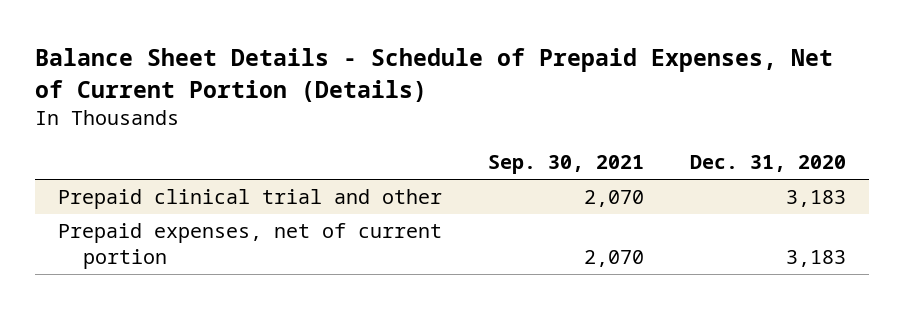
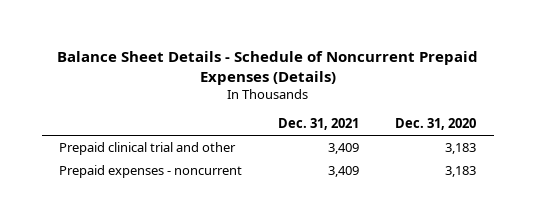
[35,48,834,102] Balance Sheet Details - Schedule of Prepaid Expenses, Net of Current Portion (Details) -> [56,50,478,85] Balance Sheet Details - Schedule of Noncurrent Prepaid Expenses (Details)
[488,155,645,175] Sep. 30, 2021 -> none
none -> [278,118,360,131] Dec. 31, 2021
[58,223,443,269] Prepaid expenses, net of current portion -> [59,165,243,179] Prepaid expenses - noncurrent

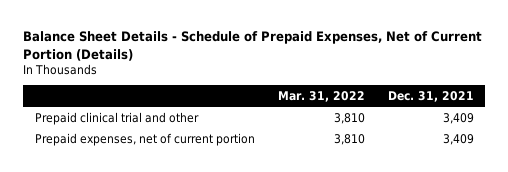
[56,50,478,85] Balance Sheet Details - Schedule of Noncurrent Prepaid Expenses (Details) -> [23,30,483,61] Balance Sheet Details - Schedule of Prepaid Expenses, Net of Current Portion (Details)
[394,118,476,131] Dec. 31, 2020 -> none
none -> [277,90,365,102] Mar. 31, 2022
[59,165,243,179] Prepaid expenses - noncurrent -> [34,132,255,146] Prepaid expenses, net of current portion

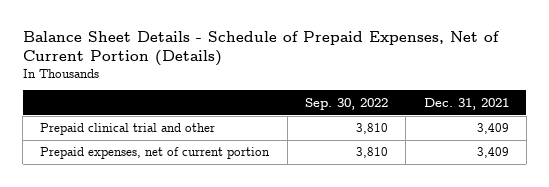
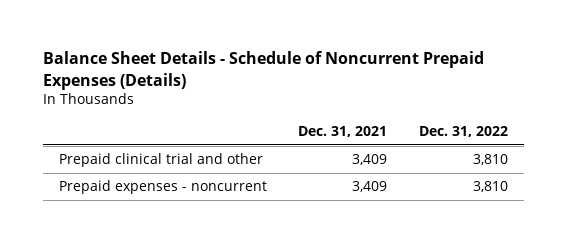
[22,30,500,67] Balance Sheet Details - Schedule of Prepaid Expenses, Net of Current Portion (Details) -> [42,51,484,90] Balance Sheet Details - Schedule of Noncurrent Prepaid Expenses (Details)
[304,97,388,110] Sep. 30, 2022 -> none
none -> [419,126,509,138] Dec. 31, 2022
[40,147,271,160] Prepaid expenses, net of current portion -> [58,180,267,195] Prepaid expenses - noncurrent

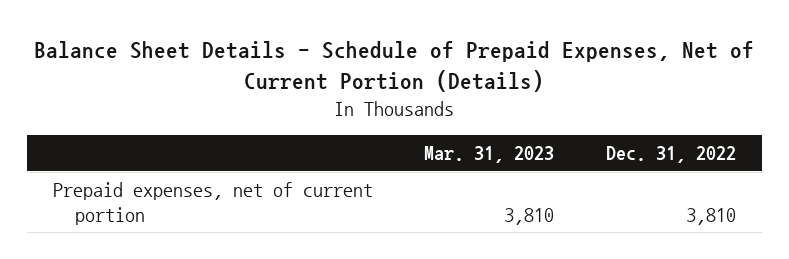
[42,51,484,90] Balance Sheet Details - Schedule of Noncurrent Prepaid Expenses (Details) -> [34,41,755,93] Balance Sheet Details - Schedule of Prepaid Expenses, Net of Current Portion (Details)
[298,126,388,138] Dec. 31, 2021 -> none
none -> [424,145,555,163] Mar. 31, 2023
[58,153,263,168] Prepaid clinical trial and other -> none
[58,180,267,195] Prepaid expenses - noncurrent -> [52,182,373,225] Prepaid expenses, net of current portion

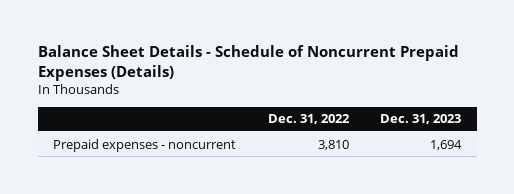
[34,41,755,93] Balance Sheet Details - Schedule of Prepaid Expenses, Net of Current Portion (Details) -> [37,45,459,82] Balance Sheet Details - Schedule of Noncurrent Prepaid Expenses (Details)
[424,145,555,163] Mar. 31, 2023 -> none
none -> [379,114,461,125] Dec. 31, 2023
[52,182,373,225] Prepaid expenses, net of current portion -> [53,138,237,152] Prepaid expenses - noncurrent

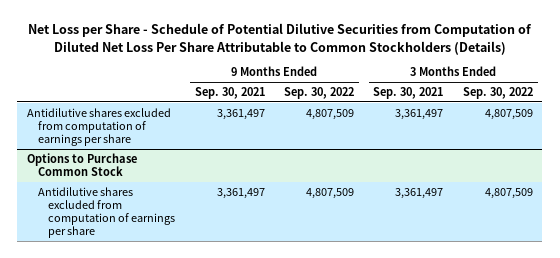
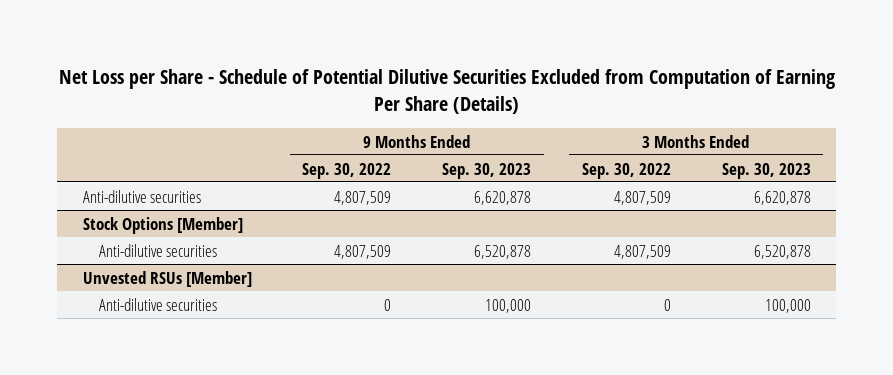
[27,23,532,55] Net Loss per Share - Schedule of Potential Dilutive Securities from Computation of Diluted Net Loss Per Share Attributable to Common Stockholders (Details) -> [58,68,835,114] Net Loss per Share - Schedule of Potential Dilutive Securities Excluded from Computation of Earning Per Share (Details)
[194,86,265,99] Sep. 30, 2021 -> none
[373,86,444,99] Sep. 30, 2021 -> none
none -> [442,162,532,179] Sep. 30, 2023
none -> [721,162,811,179] Sep. 30, 2023
[26,107,171,147] Antidilutive shares excluded from computation of earnings per share -> [82,189,201,203] Anti-dilutive securities
[26,152,137,176] Options to Purchase Common Stock -> [82,216,243,234] Stock Options [Member]
[37,186,176,239] Antidilutive shares excluded from computation of earnings per share -> [99,243,218,257] Anti-dilutive securities
none -> [82,270,252,287] Unvested RSUs [Member]
none -> [99,297,218,311] Anti-dilutive securities

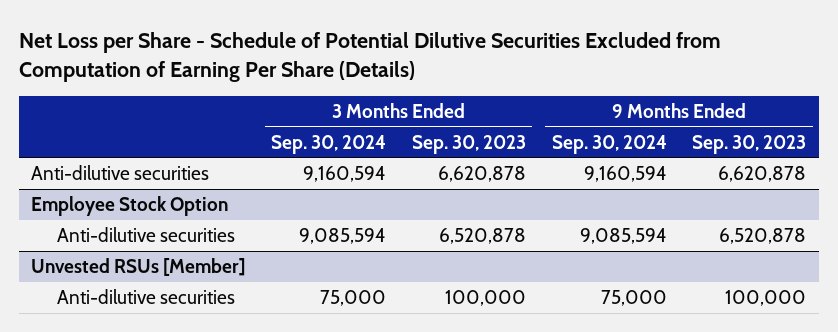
[302,162,392,179] Sep. 30, 2022 -> none
[581,162,671,179] Sep. 30, 2022 -> none
none -> [271,134,387,154] Sep. 30, 2024
none -> [551,134,667,154] Sep. 30, 2024
[82,216,243,234] Stock Options [Member] -> [31,196,229,217] Employee Stock Option

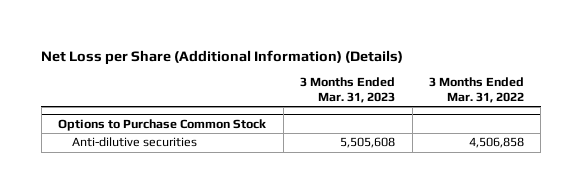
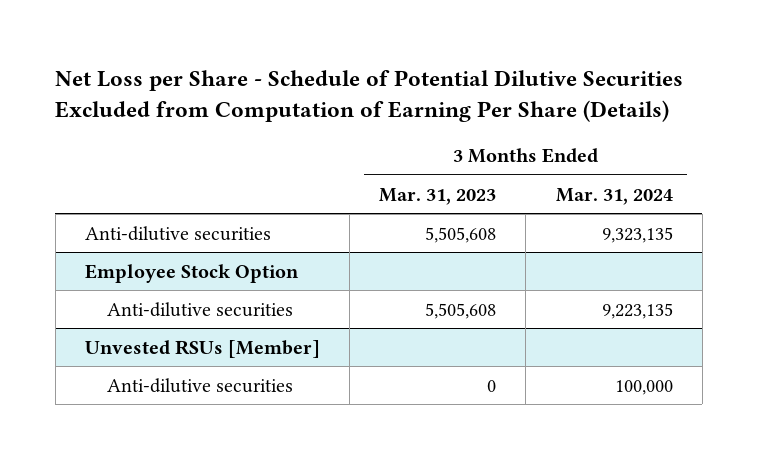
[41,49,404,65] Net Loss per Share (Additional Information) (Details) -> [55,69,684,122] Net Loss per Share - Schedule of Potential Dilutive Securities Excluded from Computation of Earning Per Share (Details)
[429,77,525,103] 3 Months Ended Mar. 31, 2022 -> none
none -> [555,187,673,205] Mar. 31, 2024
[58,118,267,131] Options to Purchase Common Stock -> none
none -> [84,263,299,283] Employee Stock Option
none -> [107,301,294,317] Anti-dilutive securities
none -> [84,339,320,358] Unvested RSUs [Member]
none -> [107,377,294,393] Anti-dilutive securities

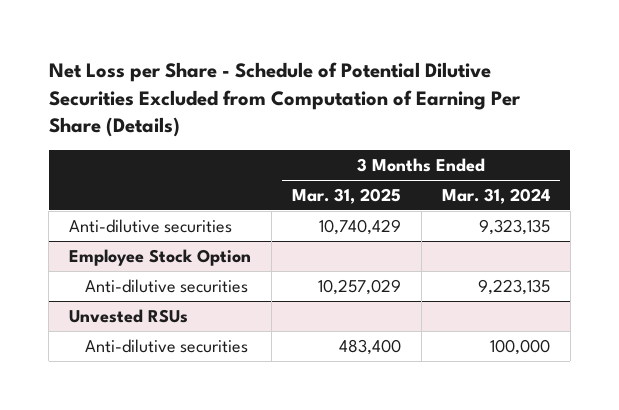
[379,187,497,205] Mar. 31, 2023 -> none
none -> [292,187,402,204] Mar. 31, 2025
[84,339,320,358] Unvested RSUs [Member] -> [69,308,189,323] Unvested RSUs

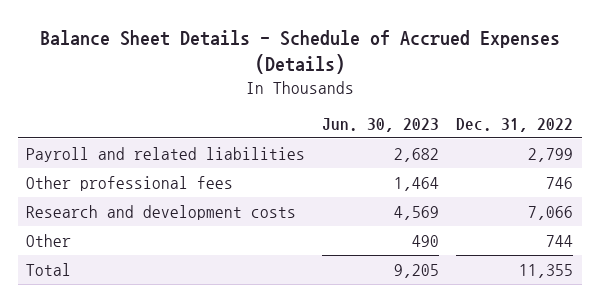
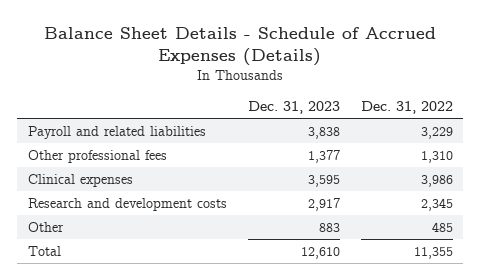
[322,118,440,133] Jun. 30, 2023 -> none
none -> [247,101,340,115] Dec. 31, 2023
[528,147,574,162] 2,799 -> [420,126,453,139] 3,229
[546,176,574,189] 746 -> [420,150,453,163] 1,310
none -> [27,173,133,187] Clinical expenses
[528,205,574,220] 7,066 -> [420,197,453,211] 2,345
[546,234,574,247] 744 -> [431,221,453,232] 485

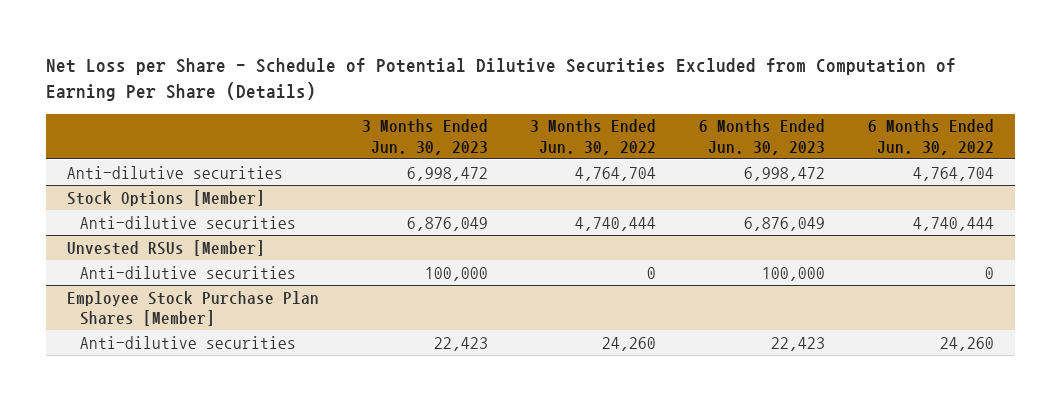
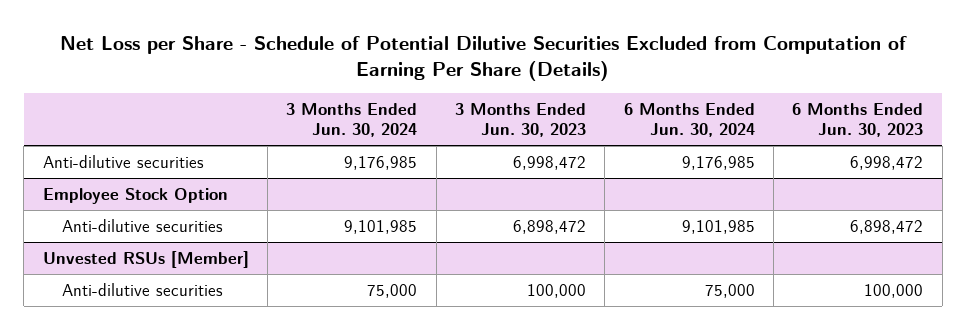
[530,119,657,155] 3 Months Ended Jun. 30, 2022 -> none
[867,119,994,155] 6 Months Ended Jun. 30, 2022 -> none
none -> [286,102,418,138] 3 Months Ended Jun. 30, 2024
none -> [623,102,755,138] 6 Months Ended Jun. 30, 2024
[67,189,266,206] Stock Options [Member] -> [42,187,228,204] Employee Stock Option
[406,216,488,231] 6,876,049 -> [513,219,587,234] 6,898,472
[744,216,826,231] 6,876,049 -> [850,219,924,234] 6,898,472
[67,290,320,327] Employee Stock Purchase Plan Shares [Member] -> none
[80,335,297,349] Anti-dilutive securities -> none

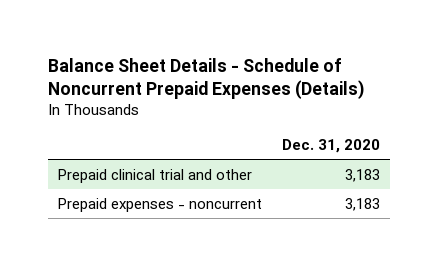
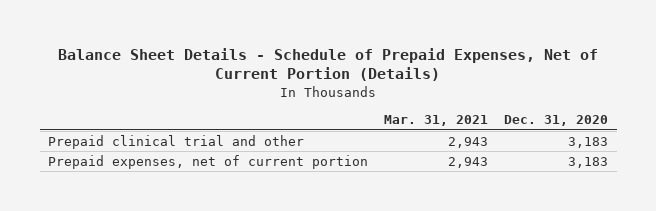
[48,57,366,99] Balance Sheet Details - Schedule of Noncurrent Prepaid Expenses (Details) -> [58,47,599,82] Balance Sheet Details - Schedule of Prepaid Expenses, Net of Current Portion (Details)
none -> [384,115,489,127] Mar. 31, 2021
[58,197,263,212] Prepaid expenses - noncurrent -> [47,154,368,169] Prepaid expenses, net of current portion

